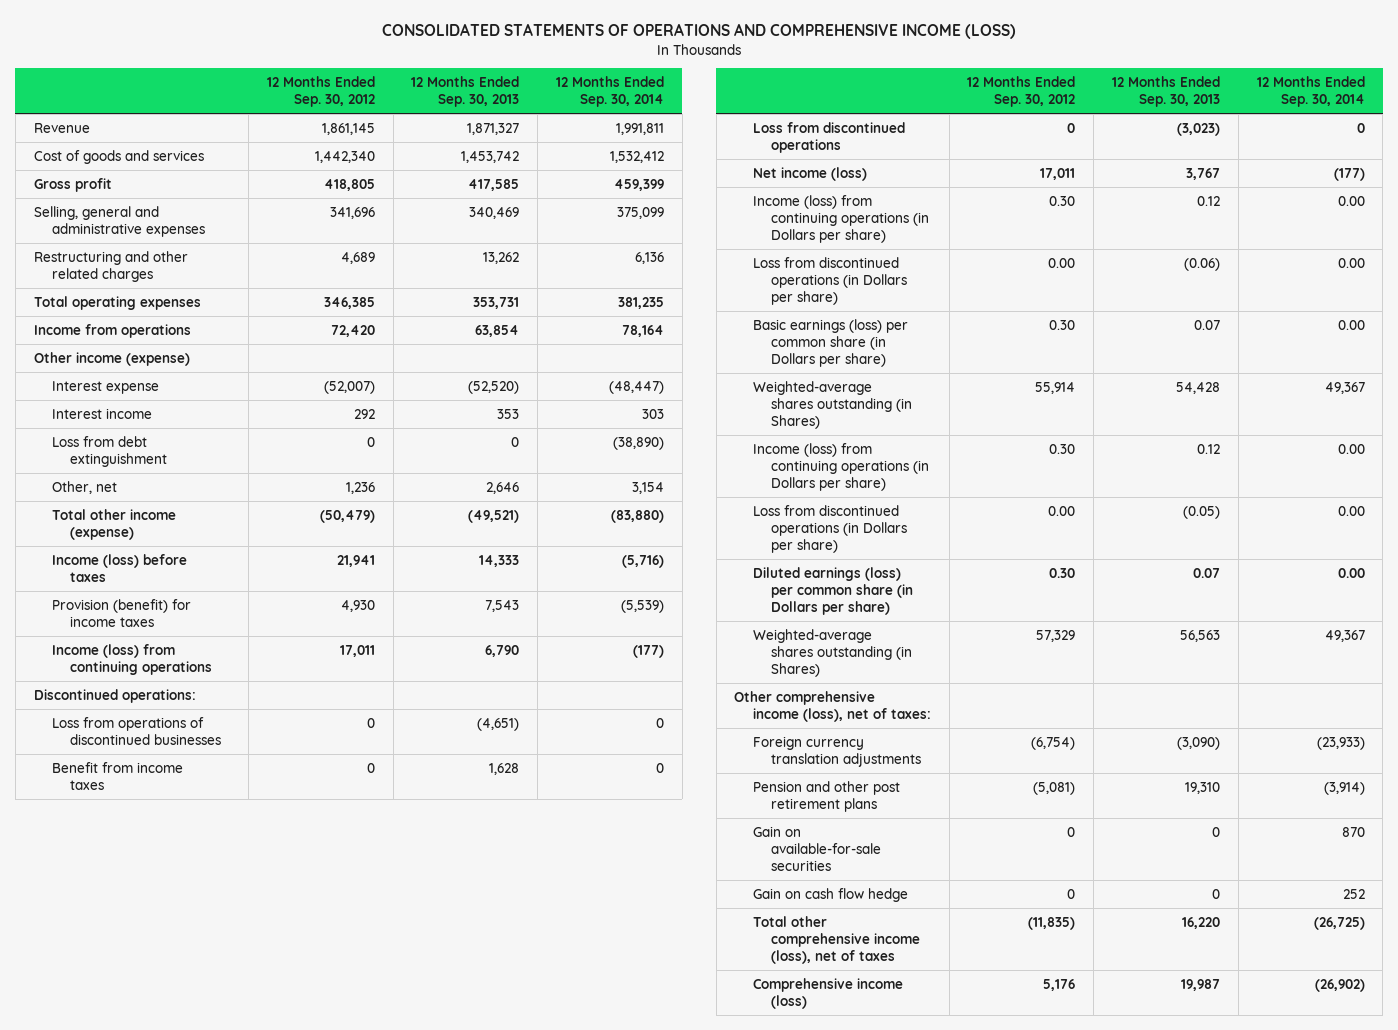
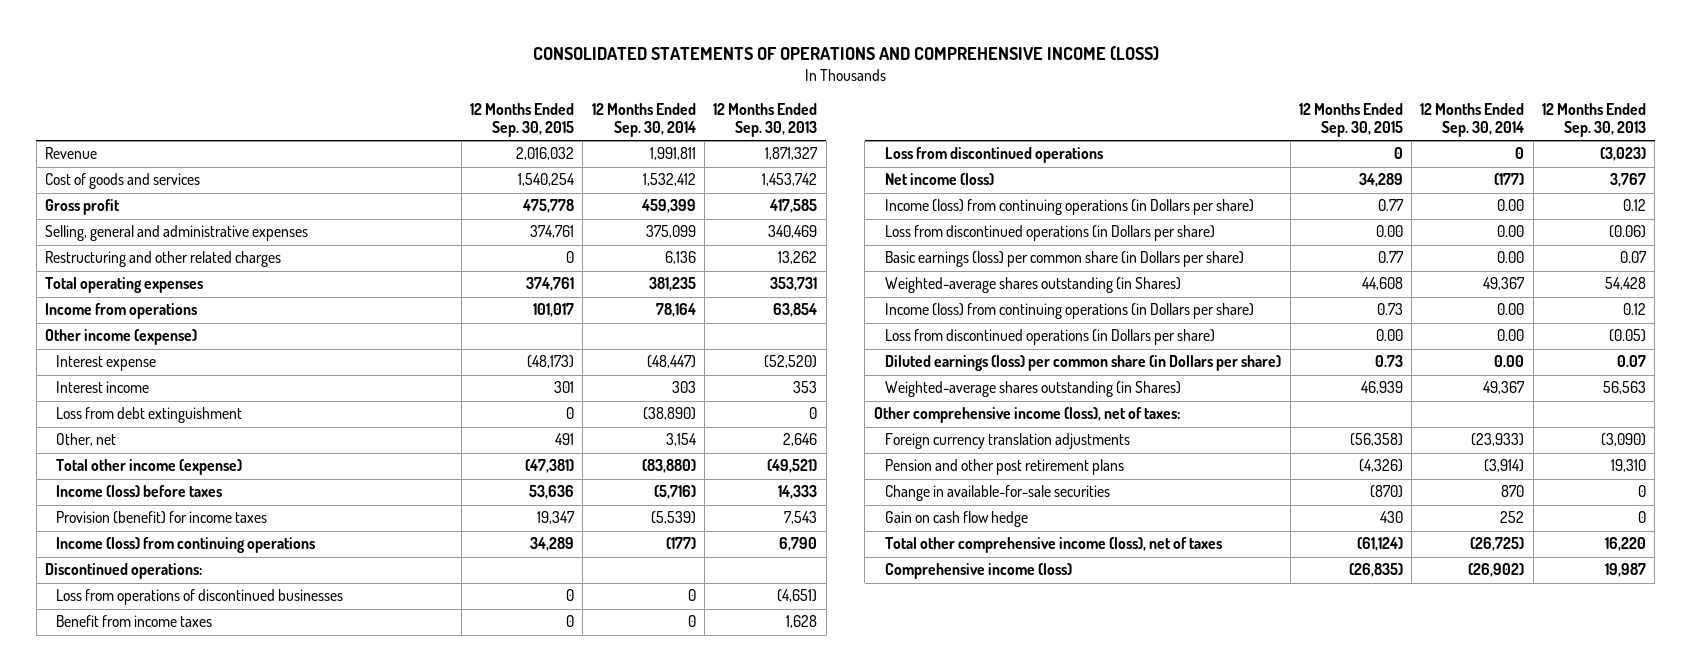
[266,75,375,108] 12 Months Ended Sep. 30, 2012 -> none
none -> [470,103,575,138] 12 Months Ended Sep. 30, 2015
[752,825,882,871] Gain on available-for-sale securities -> [885,485,1111,502] Change in available-for-sale securities

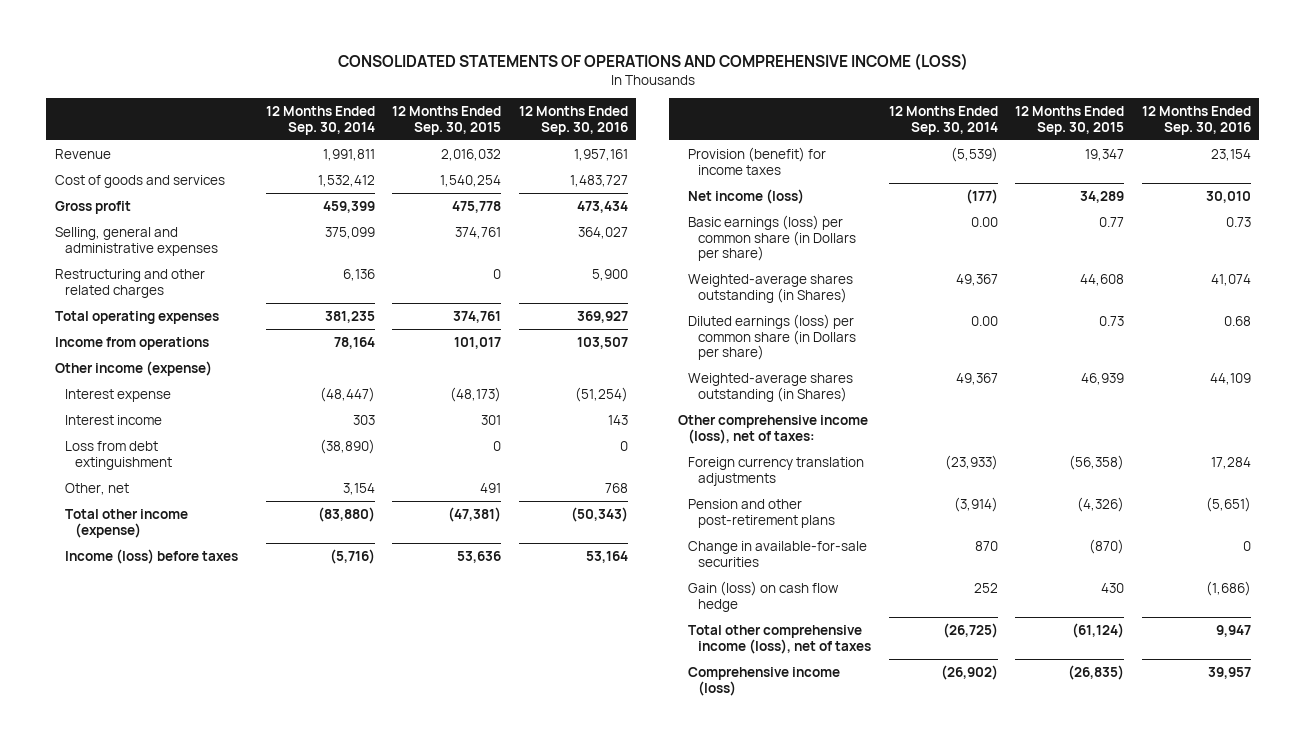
[713,103,818,138] 12 Months Ended Sep. 30, 2013 -> none
none -> [518,105,628,135] 12 Months Ended Sep. 30, 2016
[56,537,316,554] Income (loss) from continuing operations -> none
[44,563,202,580] Discontinued operations: -> none
[56,589,344,606] Loss from operations of discontinued businesses -> none
[56,615,213,628] Benefit from income taxes -> none
[885,147,1104,164] Loss from discontinued operations -> none
[885,199,1255,216] Income (loss) from continuing operations (in Dollars per share) -> none
[885,225,1216,242] Loss from discontinued operations (in Dollars per share) -> none
[885,303,1255,320] Income (loss) from continuing operations (in Dollars per share) -> none
[885,329,1216,346] Loss from discontinued operations (in Dollars per share) -> none
[885,459,1125,476] Pension and other post retirement plans -> [688,498,836,528] Pension and other post-retirement plans
[885,511,1029,528] Gain on cash flow hedge -> [688,580,840,612] Gain (loss) on cash flow hedge

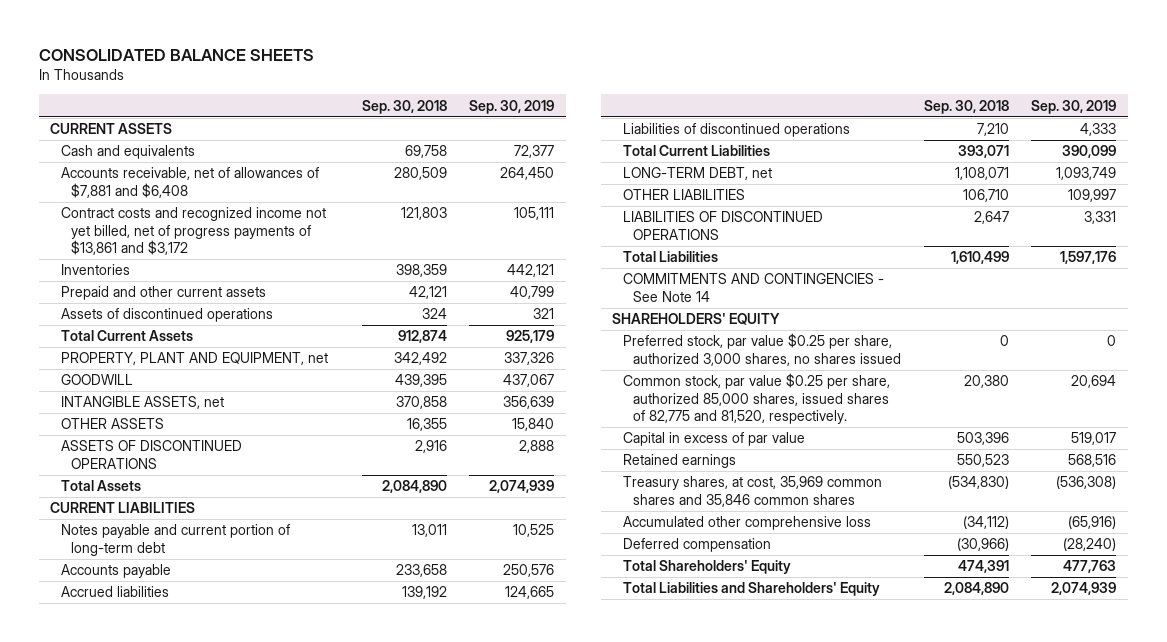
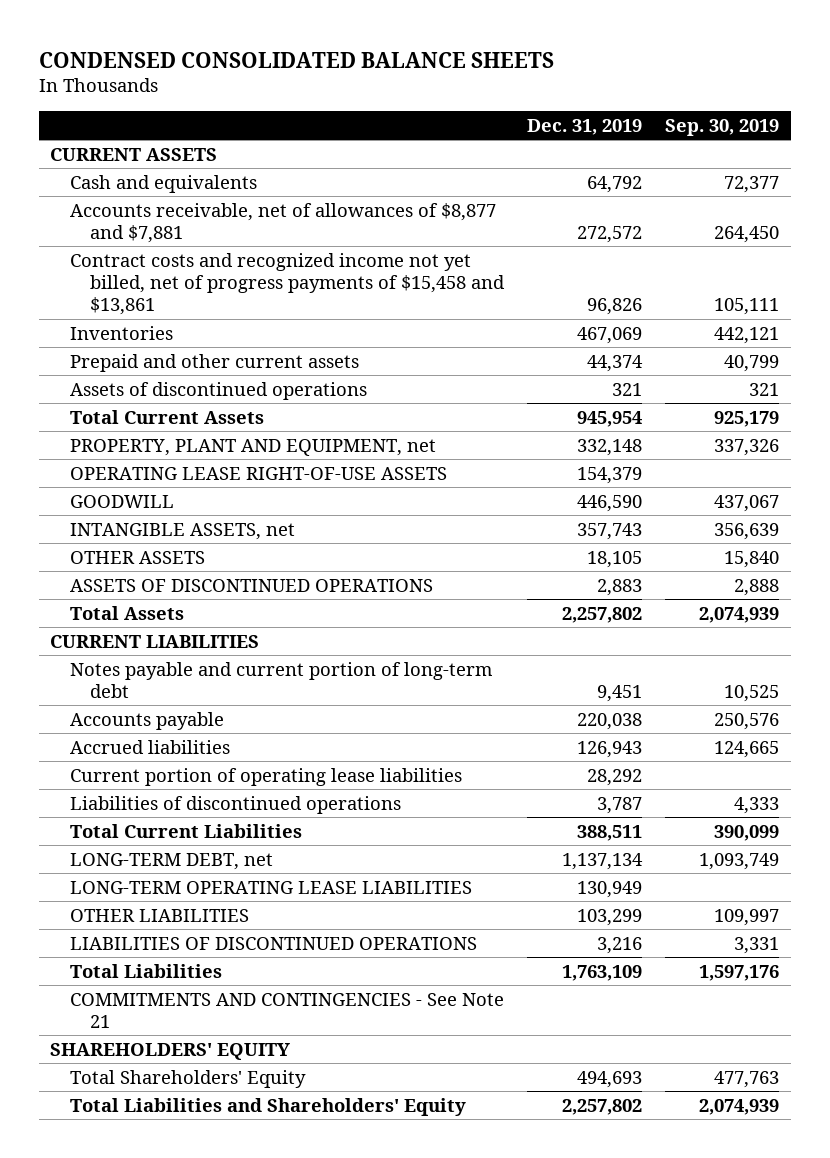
[39,49,315,62] CONSOLIDATED BALANCE SHEETS -> [39,51,555,68] CONDENSED CONSOLIDATED BALANCE SHEETS
[361,99,447,114] Sep. 30, 2018 -> none
none -> [527,118,643,135] Dec. 31, 2019
[60,167,319,198] Accounts receivable, net of allowances of $7,881 and $6,408 -> [70,202,497,243] Accounts receivable, net of allowances of $8,877 and $7,881
[60,207,326,255] Contract costs and recognized income not yet billed, net of progress payments of $13,861 and $3,172 -> [70,252,506,316] Contract costs and recognized income not yet billed, net of progress payments of $15,458 and $13,861
none -> [70,466,448,480] OPERATING LEASE RIGHT-OF-USE ASSETS
none -> [70,767,463,786] Current portion of operating lease liabilities
none -> [70,880,473,894] LONG-TERM OPERATING LEASE LIABILITIES
[622,273,884,302] COMMITMENTS AND CONTINGENCIES - See Note 14 -> [70,992,505,1028] COMMITMENTS AND CONTINGENCIES - See Note 21
[622,333,901,366] Preferred stock, par value $0.25 per share, authorized 3,000 shares, no shares issued -> none
[622,373,890,424] Common stock, par value $0.25 per share, authorized 85,000 shares, issued shares of 82,775 and 81,520, respectively. -> none
[622,432,805,447] Capital in excess of par value -> none
[622,454,736,469] Retained earnings -> none
[622,476,882,507] Treasury shares, at cost, 35,969 common shares and 35,846 common shares -> none
[622,516,871,531] Accumulated other comprehensive loss -> none
[622,538,771,553] Deferred compensation -> none

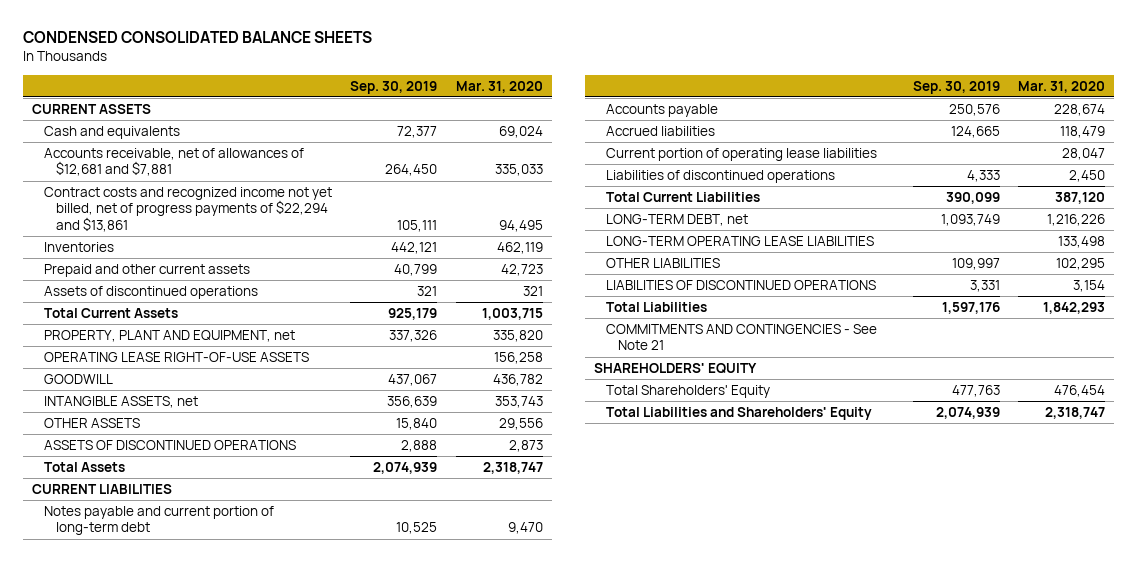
[527,118,643,135] Dec. 31, 2019 -> none
none -> [455,80,543,93] Mar. 31, 2020
[70,202,497,243] Accounts receivable, net of allowances of $8,877 and $7,881 -> [43,148,304,177] Accounts receivable, net of allowances of $12,681 and $7,881
[70,252,506,316] Contract costs and recognized income not yet billed, net of progress payments of $15,458 and $13,861 -> [43,187,332,232] Contract costs and recognized income not yet billed, net of progress payments of $22,294 and $13,861

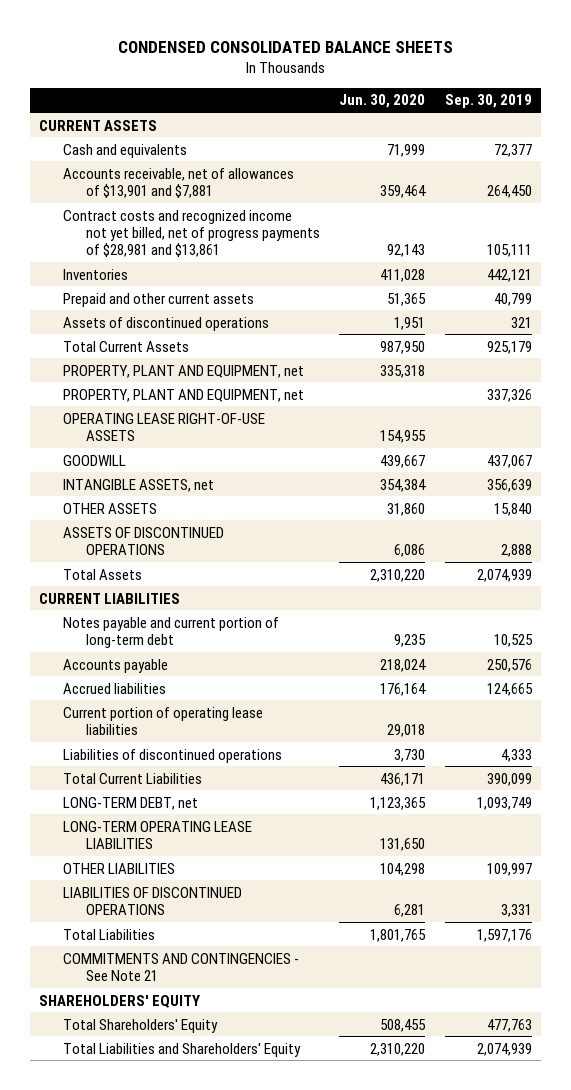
[455,80,543,93] Mar. 31, 2020 -> none
none -> [339,94,426,109] Jun. 30, 2020
[43,148,304,177] Accounts receivable, net of allowances of $12,681 and $7,881 -> [62,167,294,198] Accounts receivable, net of allowances of $13,901 and $7,881
[43,187,332,232] Contract costs and recognized income not yet billed, net of progress payments of $22,294 and $13,861 -> [62,209,321,257] Contract costs and recognized income not yet billed, net of progress payments of $28,981 and $13,861
none -> [62,364,304,378] PROPERTY, PLANT AND EQUIPMENT, net

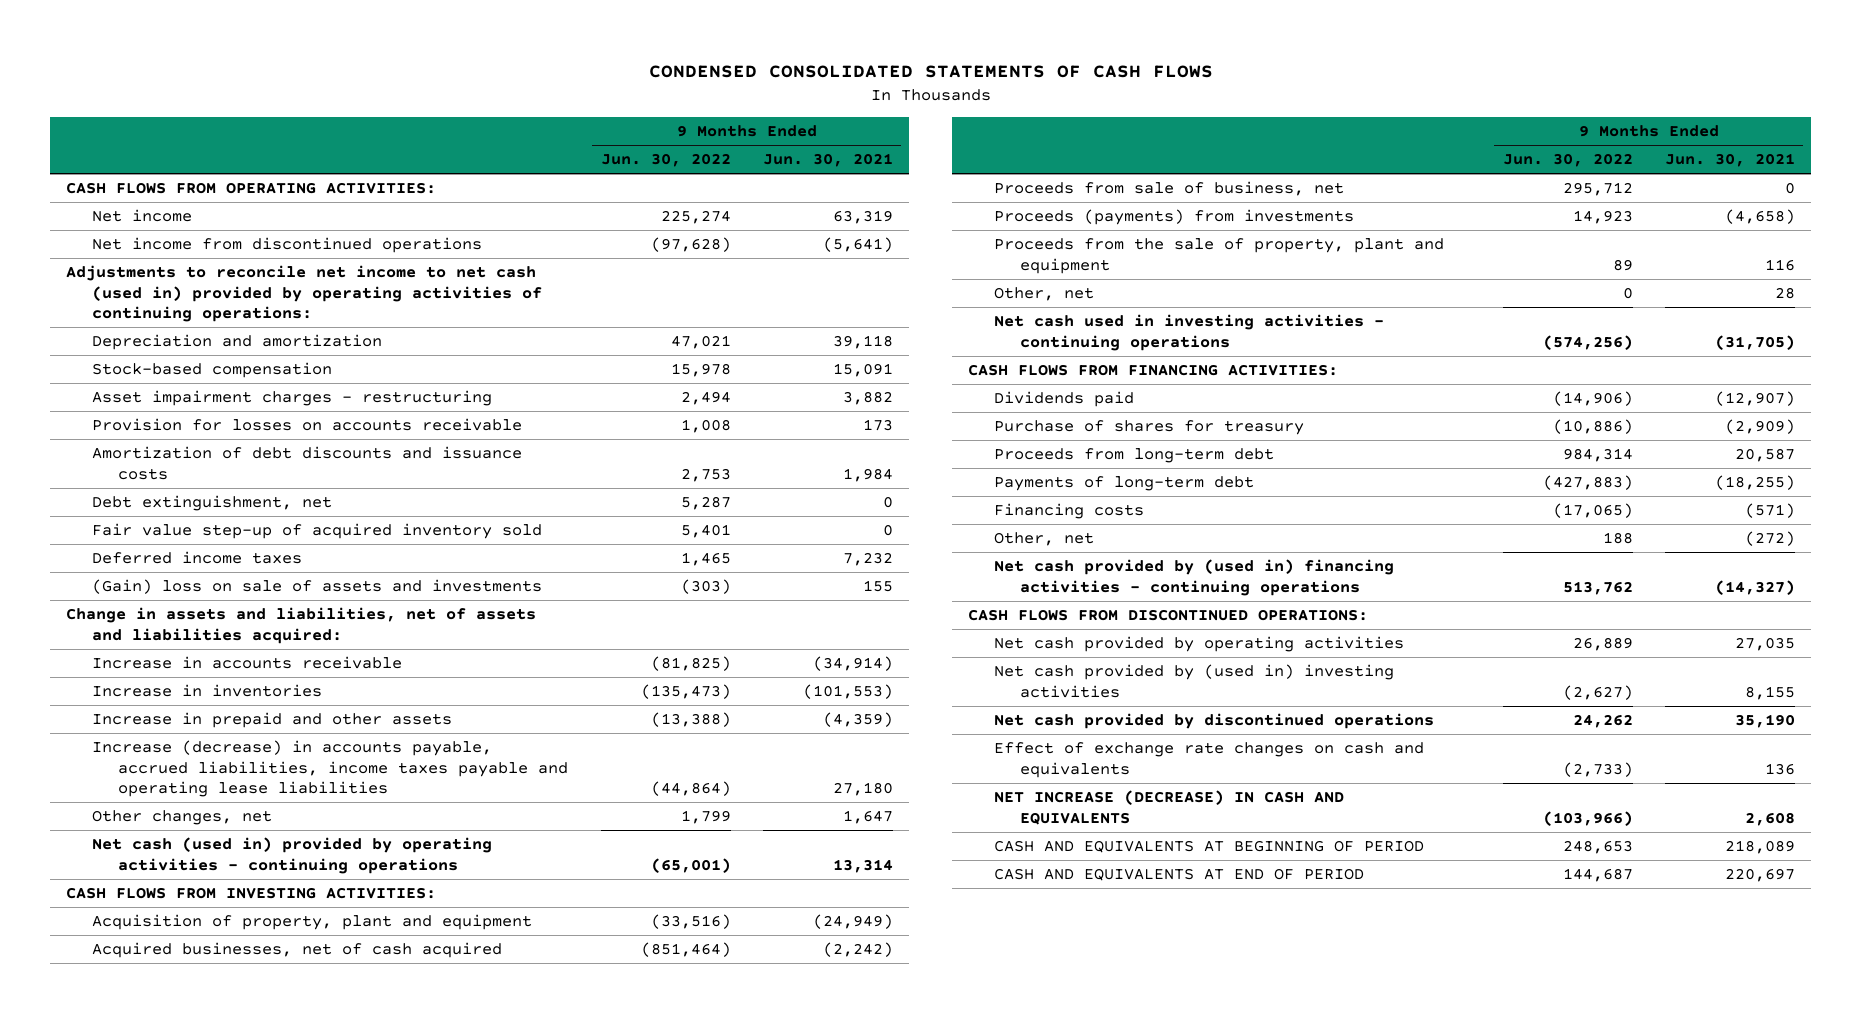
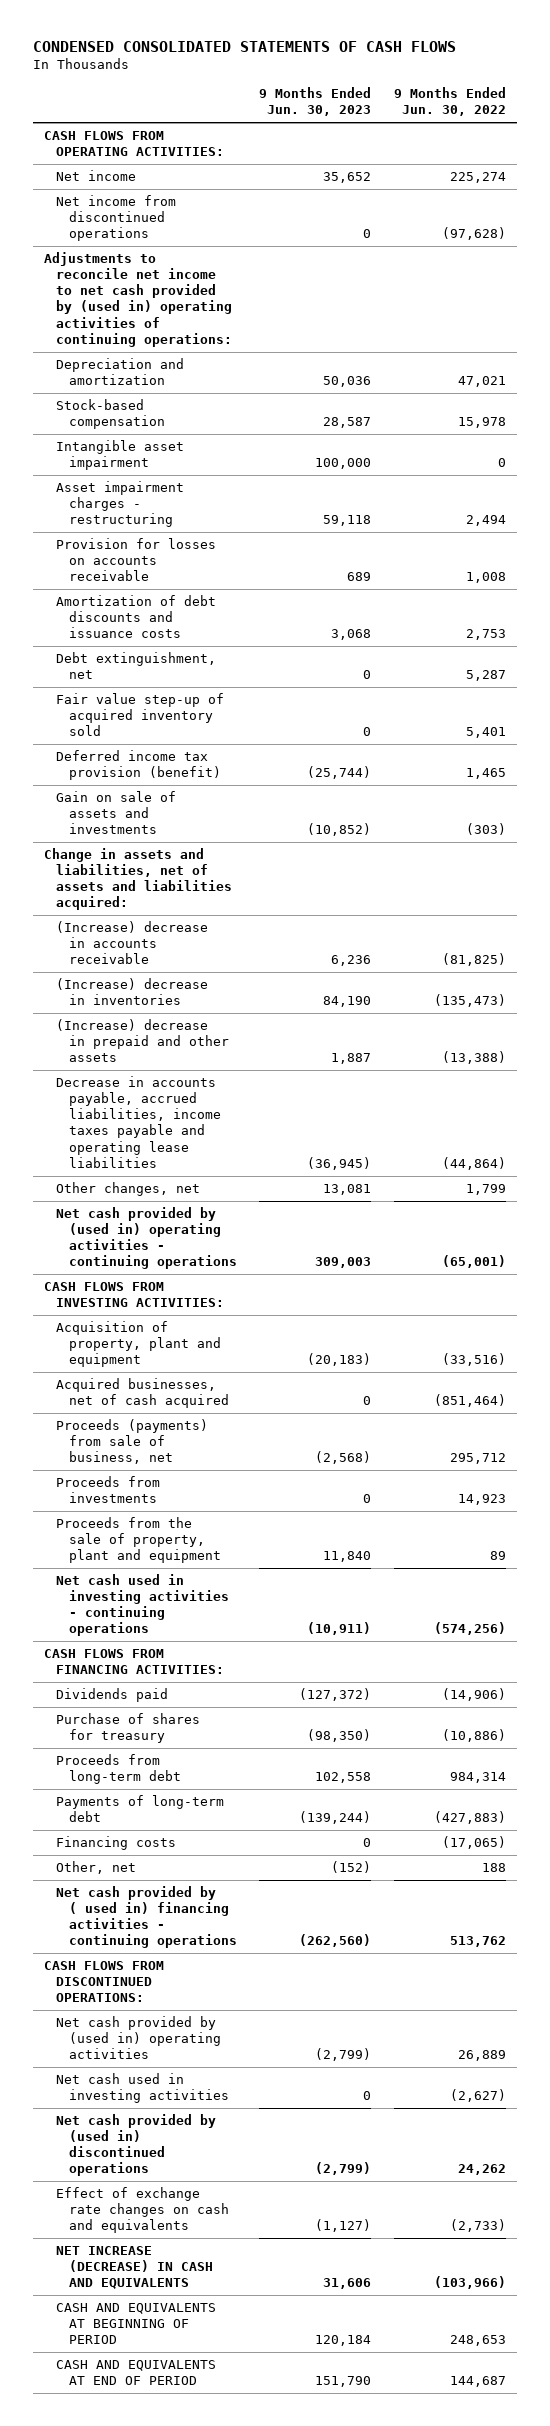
[762,153,893,168] Jun. 30, 2021 -> none
none -> [259,87,372,117] 9 Months Ended Jun. 30, 2023
[66,265,543,323] Adjustments to reconcile net income to net cash (used in) provided by operating activities of continuing operations: -> [43,252,233,347] Adjustments to reconcile net income to net cash provided by (used in) operating activities of continuing operations:
none -> [56,440,185,471] Intangible asset impairment
[92,551,303,565] Deferred income taxes -> [56,750,221,781] Deferred income tax provision (benefit)
[92,579,543,595] (Gain) loss on sale of assets and investments -> [56,791,177,835] Gain on sale of assets and investments
[92,656,403,670] Increase in accounts receivable -> [56,921,209,965] (Increase) decrease in accounts receivable
[92,684,323,698] Increase in inventories -> [56,978,209,1006] (Increase) decrease in inventories
[92,712,453,729] Increase in prepaid and other assets -> [56,1019,229,1063] (Increase) decrease in prepaid and other assets
[92,740,569,798] Increase (decrease) in accounts payable, accrued liabilities, income taxes payable and operating lease liabilities -> [56,1076,221,1168] Decrease in accounts payable, accrued liabilities, income taxes payable and operating lease liabilities
[92,837,493,874] Net cash (used in) provided by operating activities - continuing operations -> [56,1207,237,1270] Net cash provided by (used in) operating activities - continuing operations
[994,181,1345,197] Proceeds from sale of business, net -> [56,1419,209,1465] Proceeds (payments) from sale of business, net
[994,209,1355,226] Proceeds (payments) from investments -> [56,1476,161,1504] Proceeds from investments
[994,287,1095,302] Other, net -> none
[994,559,1395,596] Net cash provided by (used in) financing activities - continuing operations -> [56,1886,237,1949] Net cash provided by ( used in) financing activities - continuing operations
[994,636,1405,653] Net cash provided by operating activities -> [56,2016,221,2060] Net cash provided by (used in) operating activities
[994,664,1395,698] Net cash provided by (used in) investing activities -> [56,2073,229,2104] Net cash used in investing activities
[994,713,1435,730] Net cash provided by discontinued operations -> [56,2114,217,2177] Net cash provided by (used in) discontinued operations

